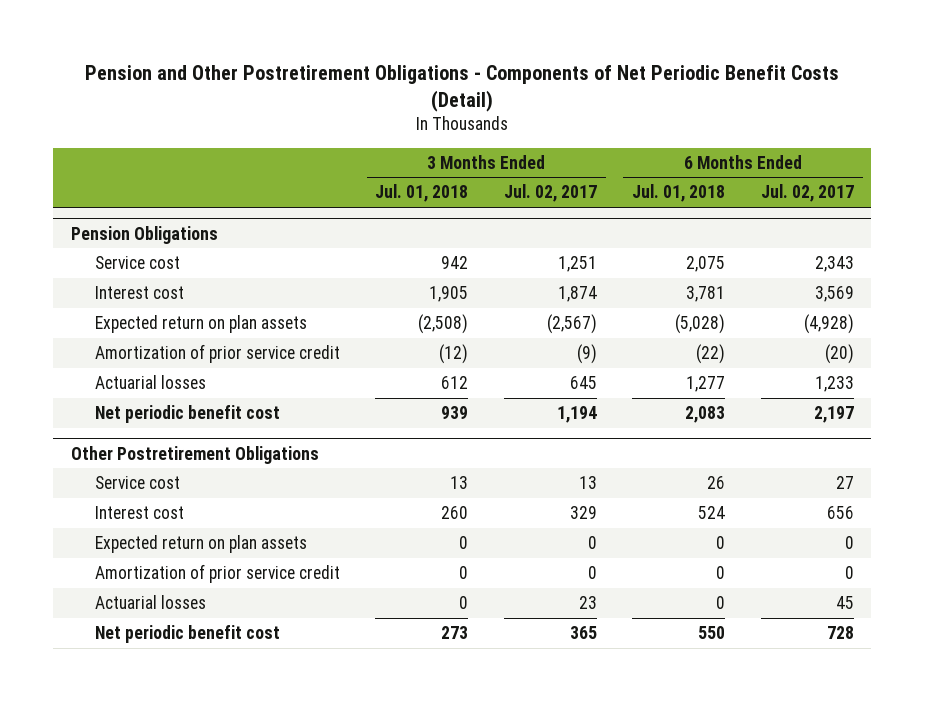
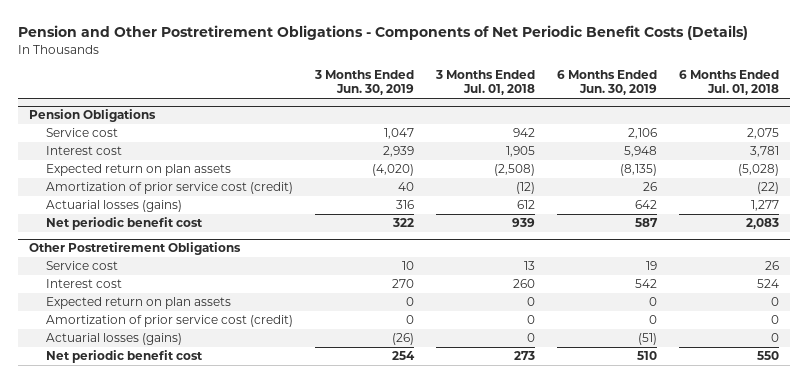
[85,65,840,113] Pension and Other Postretirement Obligations - Components of Net Periodic Benefit Costs (Detail) -> [18,25,749,41] Pension and Other Postretirement Obligations - Components of Net Periodic Benefit Costs (Details)
[503,184,597,203] Jul. 02, 2017 -> none
[760,184,854,203] Jul. 02, 2017 -> none
none -> [314,70,415,96] 3 Months Ended Jun. 30, 2019
none -> [557,70,658,96] 6 Months Ended Jun. 30, 2019
[94,343,340,363] Amortization of prior service credit -> [46,182,294,195] Amortization of prior service cost (credit)
[94,374,206,389] Actuarial losses -> [46,200,183,213] Actuarial losses (gains)
[94,563,340,583] Amortization of prior service credit -> [46,315,294,328] Amortization of prior service cost (credit)
[94,594,206,609] Actuarial losses -> [46,333,183,346] Actuarial losses (gains)

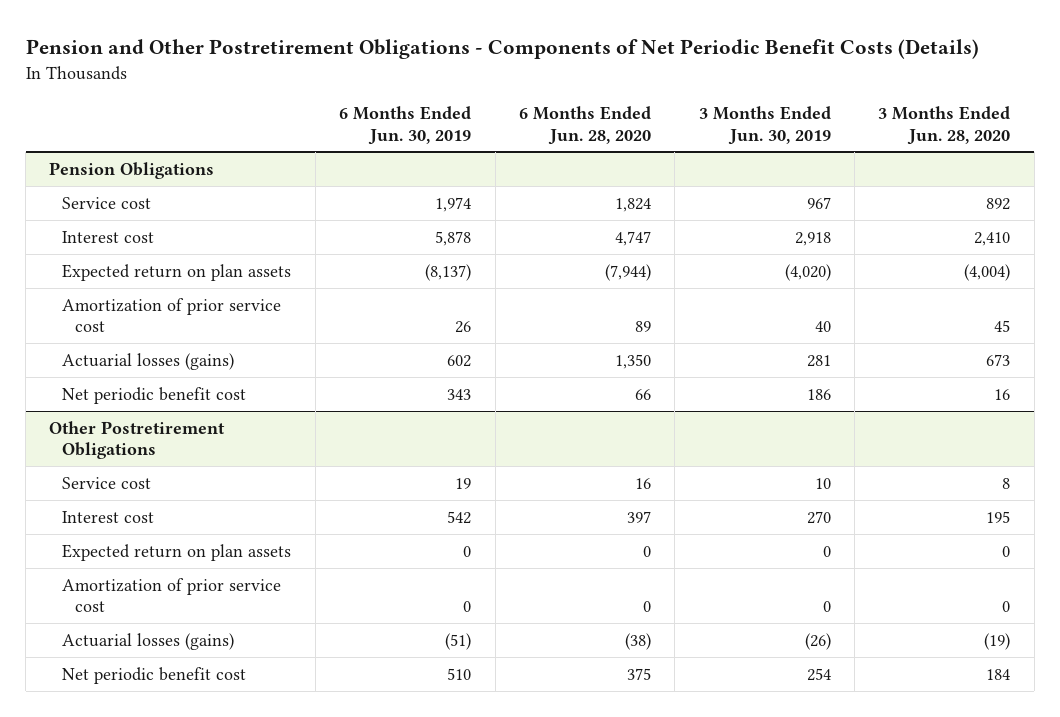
[435,70,536,96] 3 Months Ended Jul. 01, 2018 -> none
[679,70,780,96] 6 Months Ended Jul. 01, 2018 -> none
none -> [518,106,651,145] 6 Months Ended Jun. 28, 2020
none -> [878,106,1011,145] 3 Months Ended Jun. 28, 2020
[384,128,415,140] 1,047 -> [806,196,831,209] 967
[628,128,658,140] 2,106 -> [435,196,472,212] 1,974
[383,146,415,158] 2,939 -> [794,231,831,246] 2,918
[624,146,658,158] 5,948 -> [435,230,472,246] 5,878
[620,164,658,177] (8,135) -> [425,263,472,281] (8,137)
[46,182,294,195] Amortization of prior service cost (credit) -> [62,297,282,332] Amortization of prior service cost
[396,200,415,210] 316 -> [806,354,831,367] 281
[635,200,658,210] 642 -> [447,354,472,367] 602
[392,218,415,228] 322 -> [806,388,831,400] 186
[635,218,659,228] 587 -> [447,388,472,400] 343
[46,315,294,328] Amortization of prior service cost (credit) -> [62,577,282,612] Amortization of prior service cost

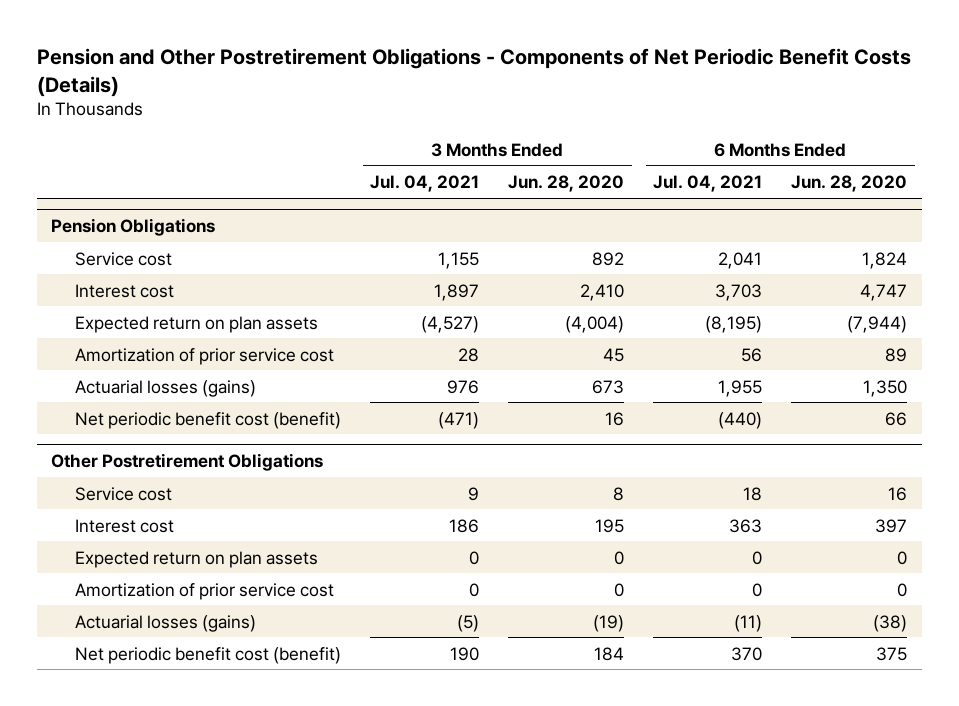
[339,106,472,145] 6 Months Ended Jun. 30, 2019 -> none
[698,106,831,145] 3 Months Ended Jun. 30, 2019 -> none
none -> [370,175,480,193] Jul. 04, 2021
none -> [653,175,763,193] Jul. 04, 2021
[62,386,247,404] Net periodic benefit cost -> [74,411,341,429] Net periodic benefit cost (benefit)
[62,666,247,684] Net periodic benefit cost -> [74,646,341,664] Net periodic benefit cost (benefit)

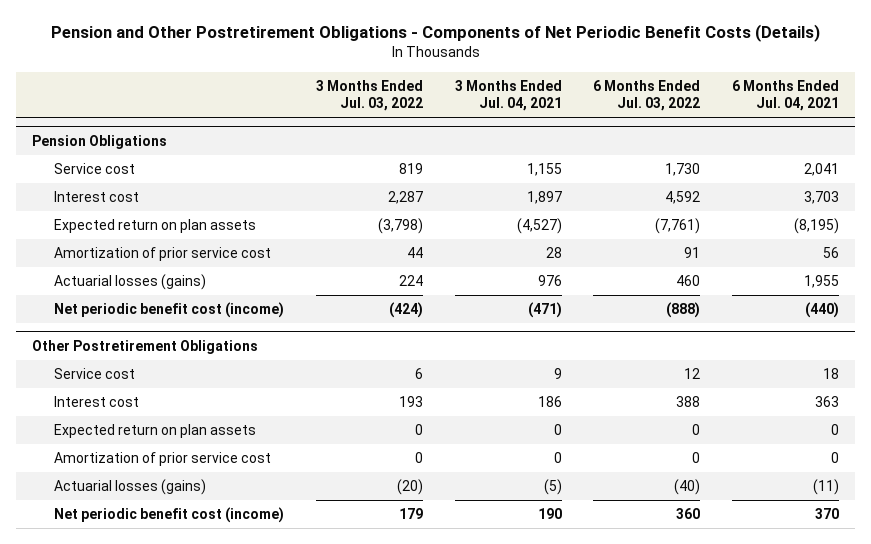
[508,175,625,193] Jun. 28, 2020 -> none
[791,175,908,193] Jun. 28, 2020 -> none
none -> [316,79,424,112] 3 Months Ended Jul. 03, 2022
none -> [593,79,701,112] 6 Months Ended Jul. 03, 2022
[74,411,341,429] Net periodic benefit cost (benefit) -> [54,301,285,318] Net periodic benefit cost (income)
[74,646,341,664] Net periodic benefit cost (benefit) -> [54,506,285,523] Net periodic benefit cost (income)

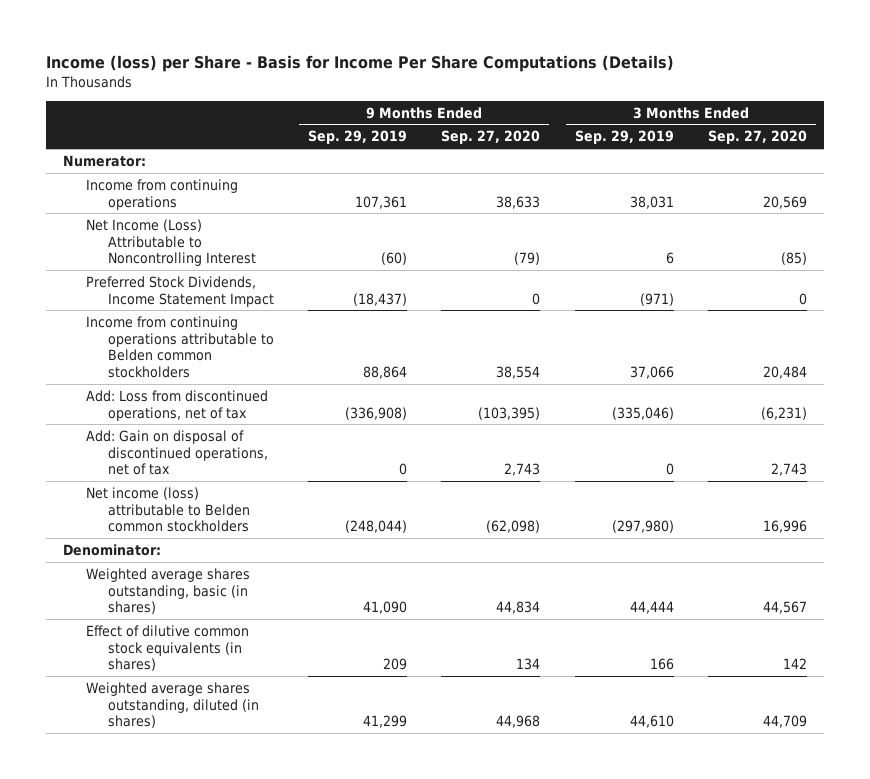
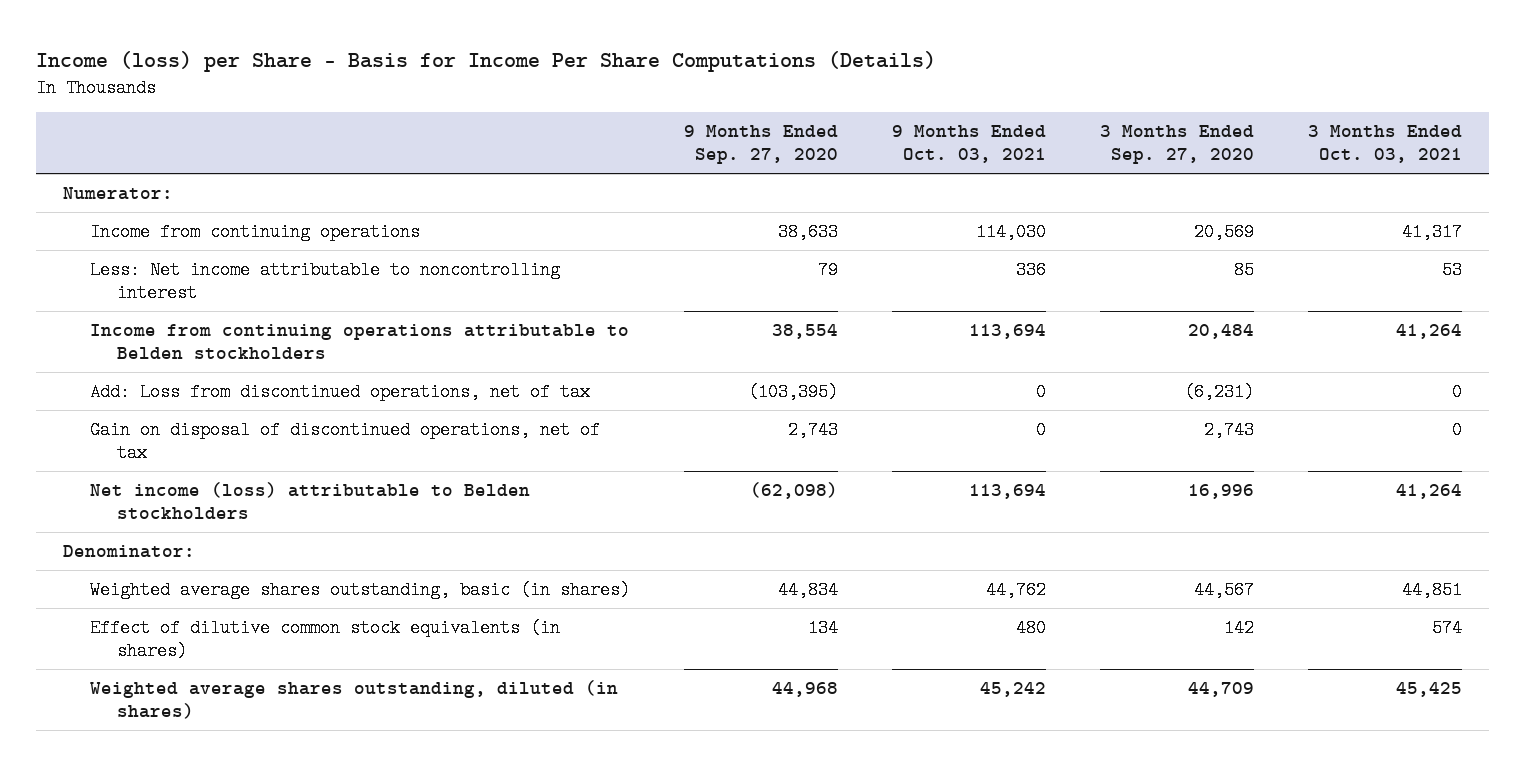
[307,130,407,145] Sep. 29, 2019 -> none
[574,130,674,145] Sep. 29, 2019 -> none
none -> [892,124,1047,164] 9 Months Ended Oct. 03, 2021
none -> [1307,124,1462,164] 3 Months Ended Oct. 03, 2021
[85,275,274,307] Preferred Stock Dividends, Income Statement Impact -> none
[85,218,256,267] Net Income (Loss) Attributable to Noncontrolling Interest -> [90,260,561,303] Less: Net income attributable to noncontrolling interest
[514,252,541,266] (79) -> [818,260,839,279] 79
[780,252,807,266] (85) -> [1234,260,1255,279] 85
[85,315,274,378] Income from continuing operations attributable to Belden common stockholders -> [90,323,630,360] Income from continuing operations attributable to Belden stockholders
[85,429,268,476] Add: Gain on disposal of discontinued operations, net of tax -> [90,420,601,463] Gain on disposal of discontinued operations, net of tax
[85,486,250,533] Net income (loss) attributable to Belden common stockholders -> [90,481,531,520] Net income (loss) attributable to Belden stockholders

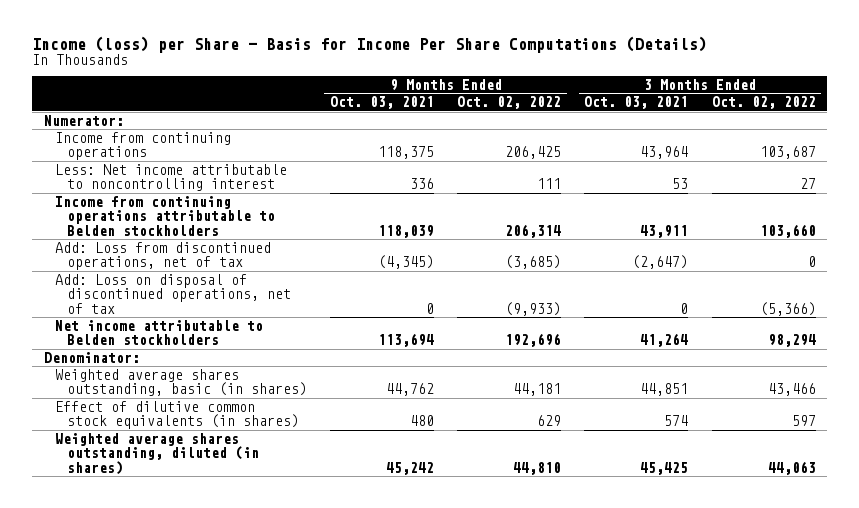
[684,124,839,165] 9 Months Ended Sep. 27, 2020 -> none
[1100,124,1255,165] 3 Months Ended Sep. 27, 2020 -> none
none -> [457,96,562,110] Oct. 02, 2022
none -> [711,96,816,110] Oct. 02, 2022
[976,222,1047,241] 114,030 -> [377,146,434,160] 118,375
[1401,222,1462,241] 41,317 -> [640,146,689,160] 43,964
[969,323,1047,339] 113,694 -> [377,224,434,238] 118,039
[1395,323,1462,339] 41,264 -> [640,224,689,238] 43,911
[1036,382,1047,401] 0 -> [377,255,434,270] (4,345)
[1451,382,1462,401] 0 -> [632,255,689,270] (2,647)
[90,420,601,463] Gain on disposal of discontinued operations, net of tax -> [55,273,291,314] Add: Loss on disposal of discontinued operations, net of tax
[90,481,531,520] Net income (loss) attributable to Belden stockholders -> [55,319,264,346] Net income attributable to Belden stockholders

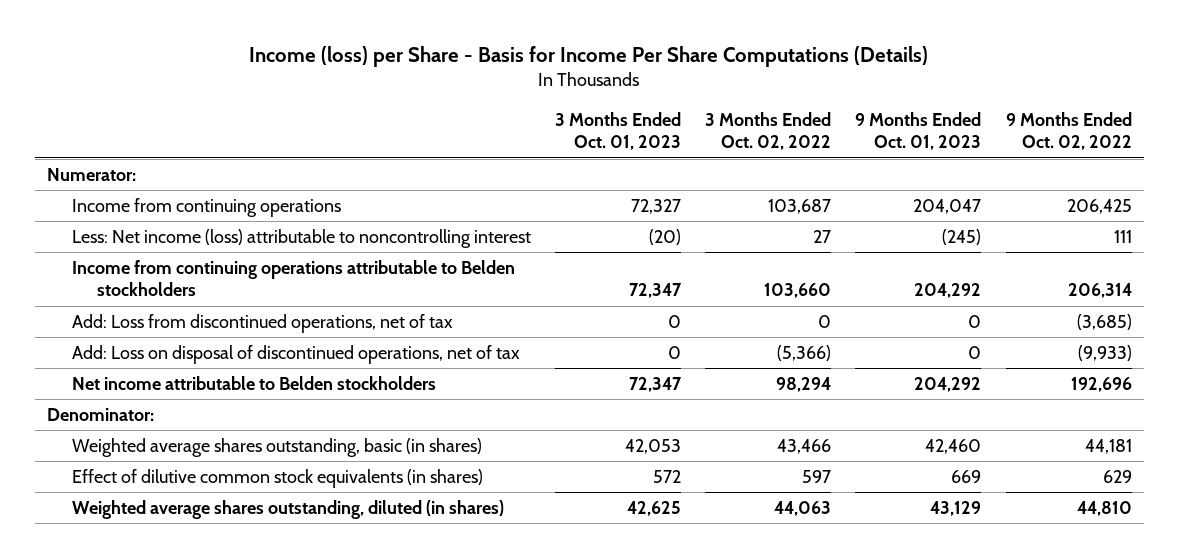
[329,96,434,110] Oct. 03, 2021 -> none
[584,96,689,110] Oct. 03, 2021 -> none
none -> [554,111,681,151] 3 Months Ended Oct. 01, 2023
none -> [855,111,982,151] 9 Months Ended Oct. 01, 2023
[55,163,288,192] Less: Net income attributable to noncontrolling interest -> [71,228,531,248] Less: Net income (loss) attributable to noncontrolling interest

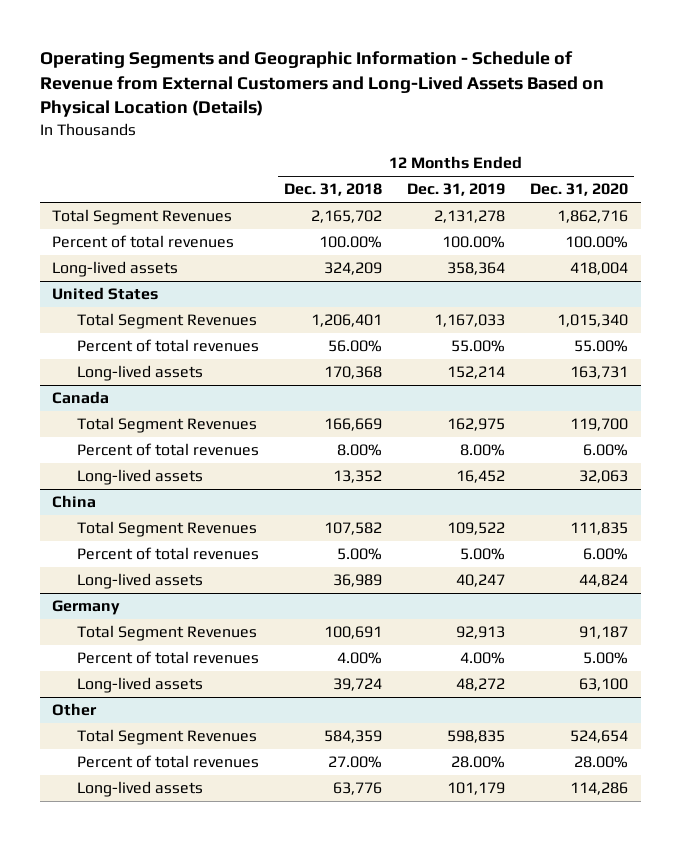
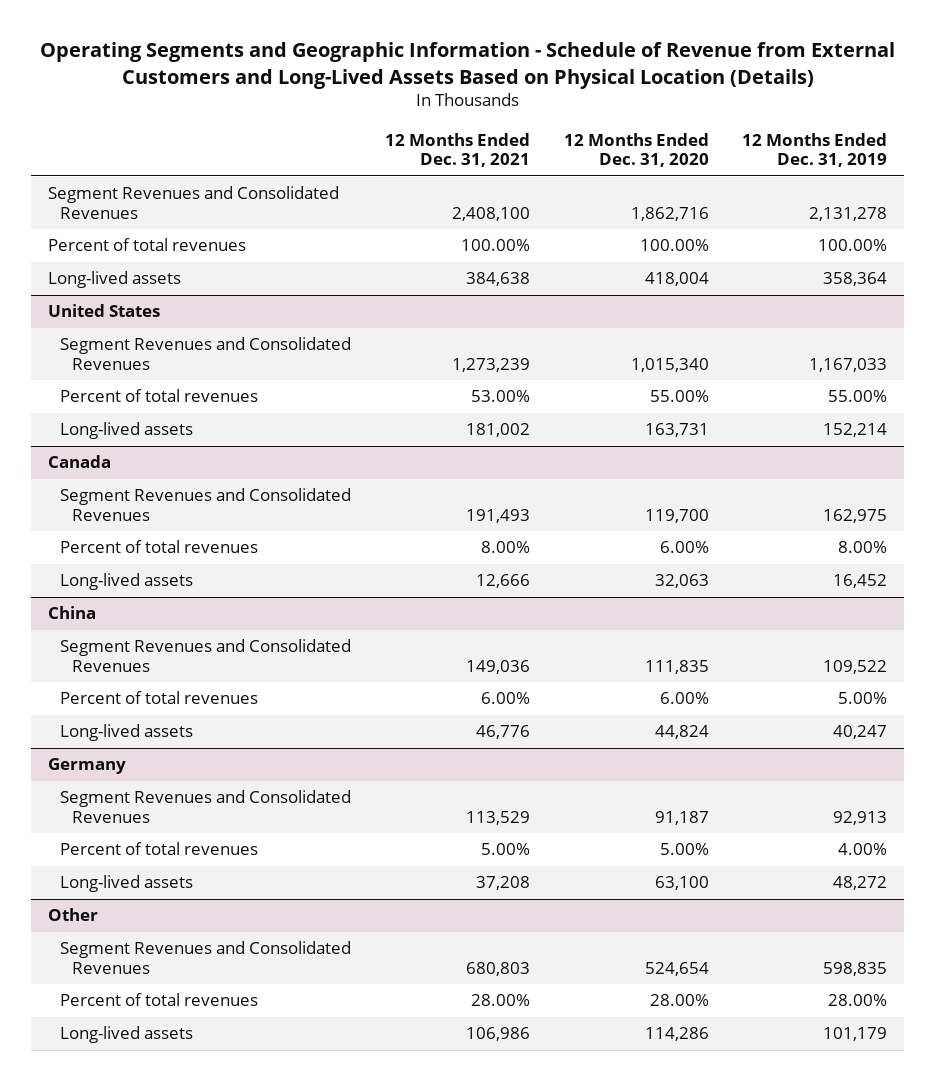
[283,183,382,197] Dec. 31, 2018 -> none
none -> [384,132,530,168] 12 Months Ended Dec. 31, 2021
[52,209,233,226] Total Segment Revenues -> [47,186,339,219] Segment Revenues and Consolidated Revenues
[76,313,257,330] Total Segment Revenues -> [60,337,352,370] Segment Revenues and Consolidated Revenues
[76,417,257,434] Total Segment Revenues -> [60,488,352,521] Segment Revenues and Consolidated Revenues
[76,521,257,538] Total Segment Revenues -> [60,639,352,672] Segment Revenues and Consolidated Revenues
[76,625,257,642] Total Segment Revenues -> [60,790,352,823] Segment Revenues and Consolidated Revenues
[76,729,257,746] Total Segment Revenues -> [60,941,352,974] Segment Revenues and Consolidated Revenues

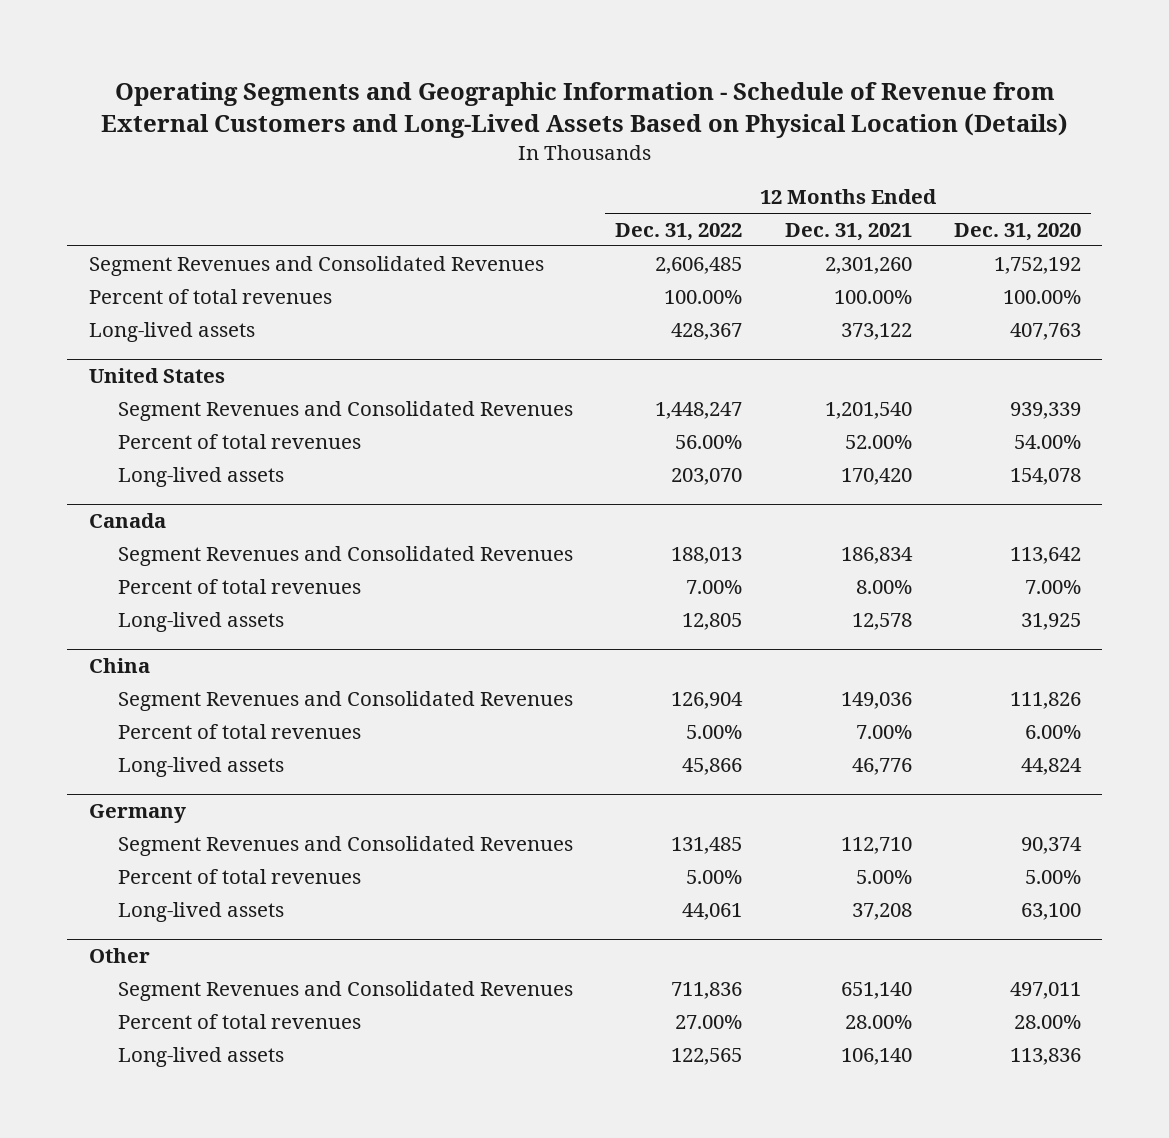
[742,132,888,168] 12 Months Ended Dec. 31, 2019 -> none
none -> [615,223,743,242] Dec. 31, 2022
[451,206,530,221] 2,408,100 -> [824,256,912,274] 2,301,260
[630,206,709,221] 1,862,716 -> [993,256,1081,274] 1,752,192
[465,272,530,287] 384,638 -> [840,322,912,340] 373,122
[644,272,709,287] 418,004 -> [1009,322,1081,340] 407,763
[451,357,530,372] 1,273,239 -> [824,401,912,419] 1,201,540
[630,357,709,372] 1,015,340 -> [1009,401,1081,419] 939,339
[470,390,530,403] 53.00% -> [844,434,912,449] 52.00%
[649,390,709,403] 55.00% -> [1013,434,1081,449] 54.00%
[465,423,530,438] 181,002 -> [840,467,912,485] 170,420
[644,423,709,438] 163,731 -> [1009,467,1081,485] 154,078
[465,508,530,523] 191,493 -> [840,546,913,564] 186,834
[644,508,709,523] 119,700 -> [1009,546,1081,564] 113,642
[659,541,709,554] 6.00% -> [1024,579,1081,594] 7.00%
[475,574,530,589] 12,666 -> [851,612,912,630] 12,578
[654,574,709,589] 32,063 -> [1020,612,1081,630] 31,925
[644,659,709,674] 111,835 -> [1009,691,1081,709] 111,826
[480,692,530,705] 6.00% -> [855,724,912,739] 7.00%
[465,810,530,825] 113,529 -> [840,836,912,854] 112,710
[654,810,709,825] 91,187 -> [1020,836,1082,854] 90,374
[465,961,530,976] 680,803 -> [840,981,912,999] 651,140
[644,961,709,976] 524,654 -> [1009,981,1081,999] 497,011
[465,1027,530,1042] 106,986 -> [840,1047,912,1065] 106,140
[644,1027,709,1042] 114,286 -> [1009,1047,1081,1065] 113,836

